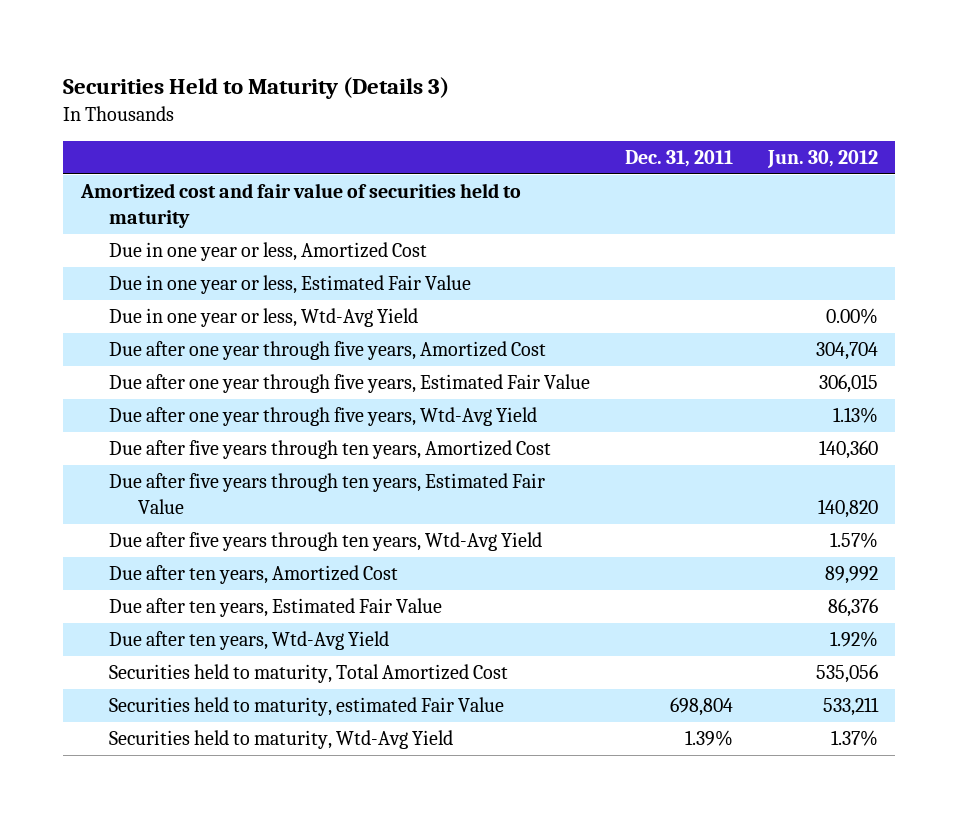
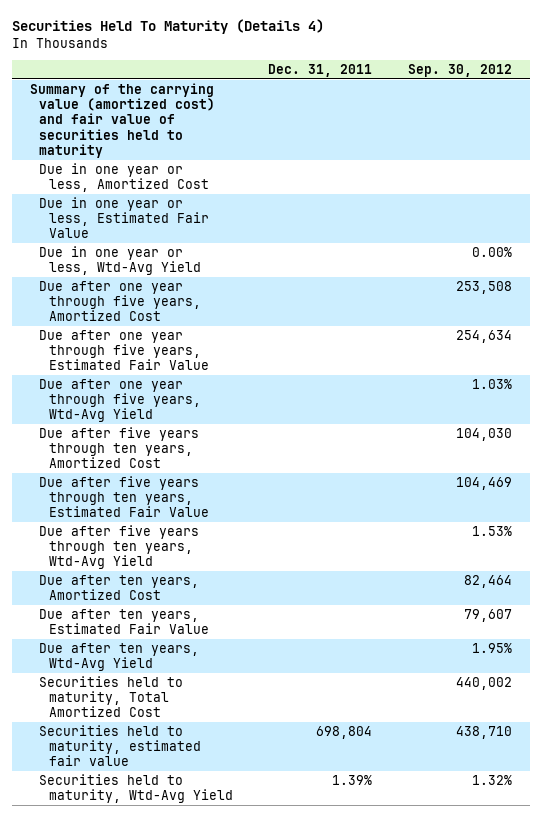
[63,77,450,100] Securities Held to Maturity (Details 3) -> [12,19,325,35] Securities Held To Maturity (Details 4)
[766,150,878,169] Jun. 30, 2012 -> none
none -> [408,63,513,77] Sep. 30, 2012
[79,183,521,229] Amortized cost and fair value of securities held to maturity -> [29,83,216,158] Summary of the carrying value (amortized cost) and fair value of securities held to maturity
[109,697,505,717] Securities held to maturity, estimated Fair Value -> [39,725,201,767] Securities held to maturity, estimated fair value

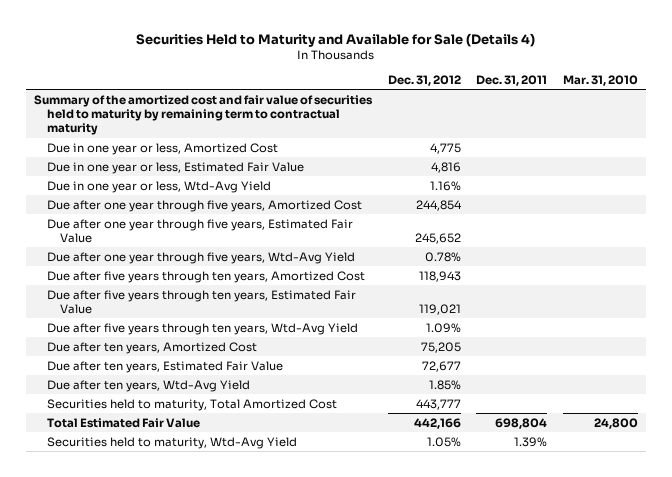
[12,19,325,35] Securities Held To Maturity (Details 4) -> [135,32,535,47] Securities Held to Maturity and Available for Sale (Details 4)
[408,63,513,77] Sep. 30, 2012 -> none
none -> [387,75,461,87] Dec. 31, 2012
none -> [563,75,639,87] Mar. 31, 2010
[29,83,216,158] Summary of the carrying value (amortized cost) and fair value of securities held to maturity -> [33,94,373,136] Summary of the amortized cost and fair value of securities held to maturity by remaining term to contractual maturity
[39,725,201,767] Securities held to maturity, estimated fair value -> [46,417,200,428] Total Estimated Fair Value

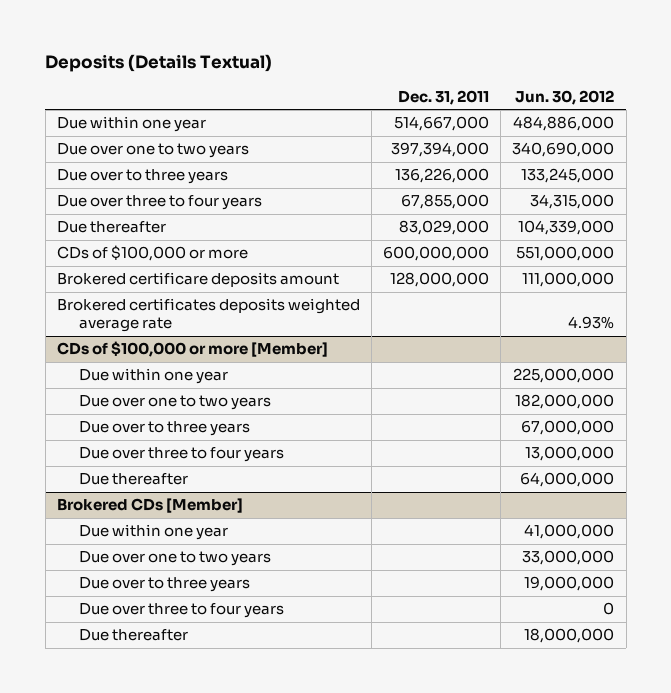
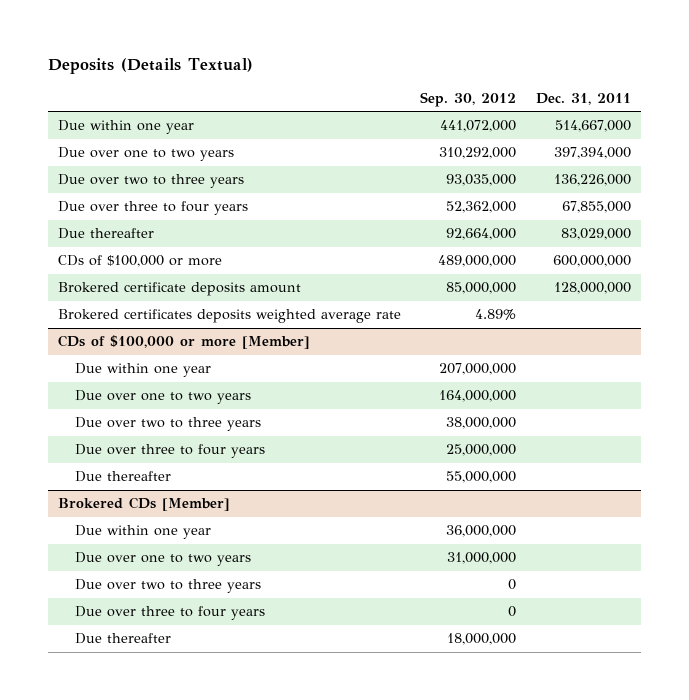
[515,89,615,105] Jun. 30, 2012 -> none
none -> [420,91,517,107] Sep. 30, 2012
[56,169,228,185] Due over to three years -> [57,174,244,189] Due over two to three years
[56,272,339,288] Brokered certificare deposits amount -> [57,282,301,297] Brokered certificate deposits amount
[78,421,250,437] Due over to three years -> [75,417,262,432] Due over two to three years
[78,577,250,593] Due over to three years -> [75,579,262,594] Due over two to three years

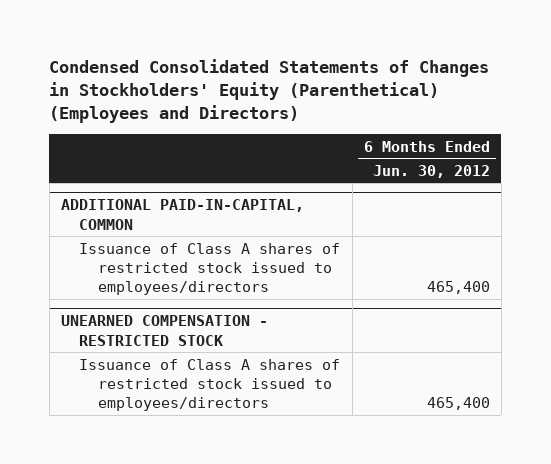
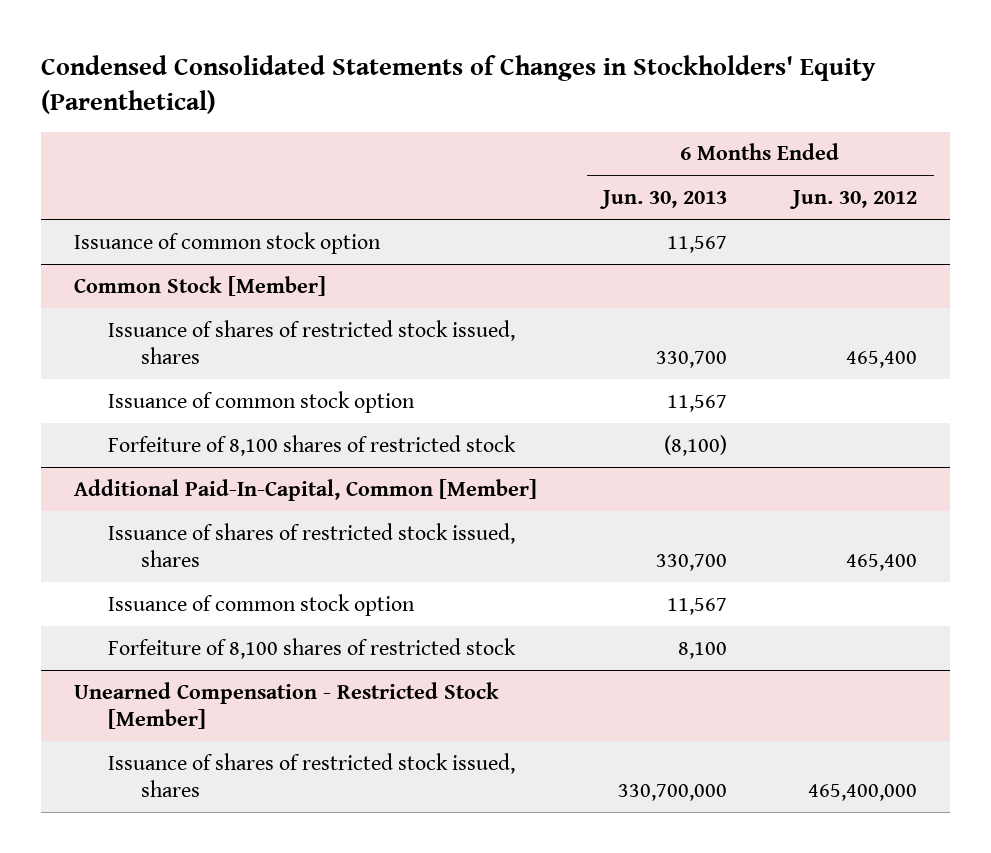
[49,58,490,124] Condensed Consolidated Statements of Changes in Stockholders' Equity (Parenthetical) (Employees and Directors) -> [41,55,877,114] Condensed Consolidated Statements of Changes in Stockholders' Equity (Parenthetical)
none -> [599,190,728,210] Jun. 30, 2013
none -> [74,231,382,254] Issuance of common stock option
none -> [74,275,327,296] Common Stock [Member]
none -> [107,319,515,364] Issuance of shares of restricted stock issued, shares
none -> [107,390,415,413] Issuance of common stock option
none -> [107,434,516,456] Forfeiture of 8,100 shares of restricted stock
[61,199,305,230] ADDITIONAL PAID-IN-CAPITAL, COMMON -> [74,478,538,501] Additional Paid-In-Capital, Common [Member]
[79,242,341,296] Issuance of Class A shares of restricted stock issued to employees/directors -> [107,522,515,567] Issuance of shares of restricted stock issued, shares
none -> [107,593,415,616] Issuance of common stock option
none -> [107,637,516,659] Forfeiture of 8,100 shares of restricted stock
[61,315,269,346] UNEARNED COMPENSATION - RESTRICTED STOCK -> [74,681,500,729] Unearned Compensation - Restricted Stock [Member]
[79,358,341,412] Issuance of Class A shares of restricted stock issued to employees/directors -> [107,752,515,797] Issuance of shares of restricted stock issued, shares
[426,397,490,411] 465,400 -> [808,783,918,801] 465,400,000

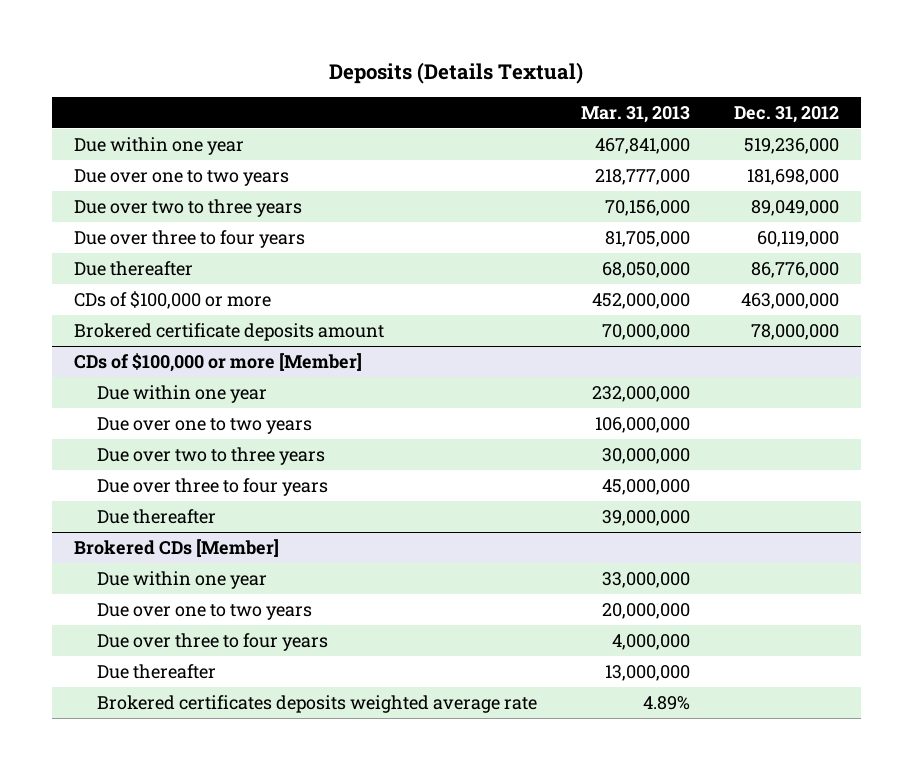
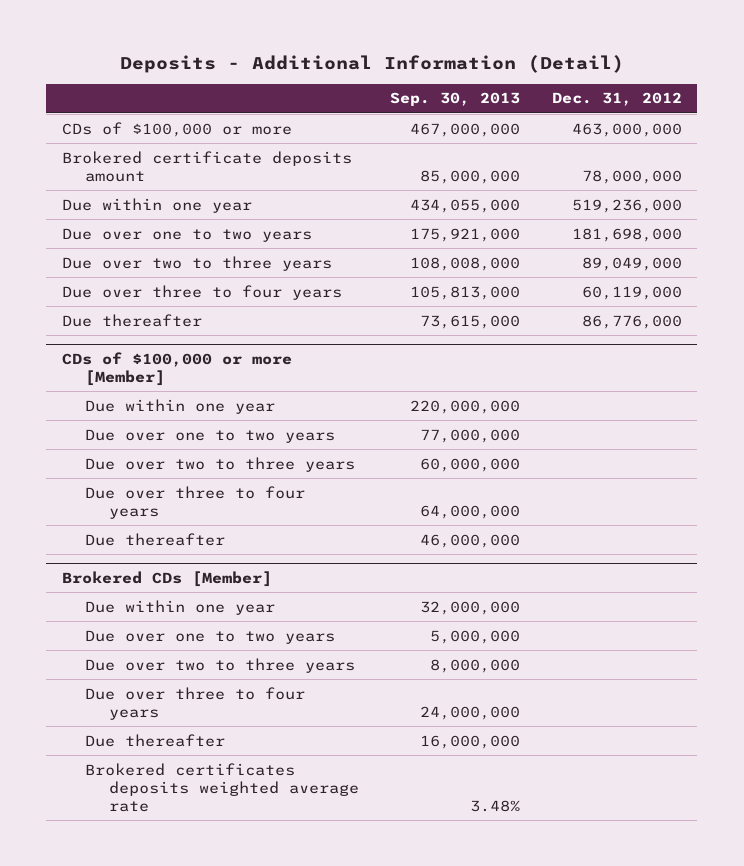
[329,62,584,85] Deposits (Details Textual) -> [119,54,624,73] Deposits - Additional Information (Detail)
[580,105,690,123] Mar. 31, 2013 -> none
none -> [390,92,521,107] Sep. 30, 2013
[73,290,271,309] CDs of $100,000 or more -> [61,121,292,137] CDs of $100,000 or more
[73,322,384,341] Brokered certificate deposits amount -> [61,150,352,182] Brokered certificate deposits amount
none -> [85,657,356,673] Due over two to three years

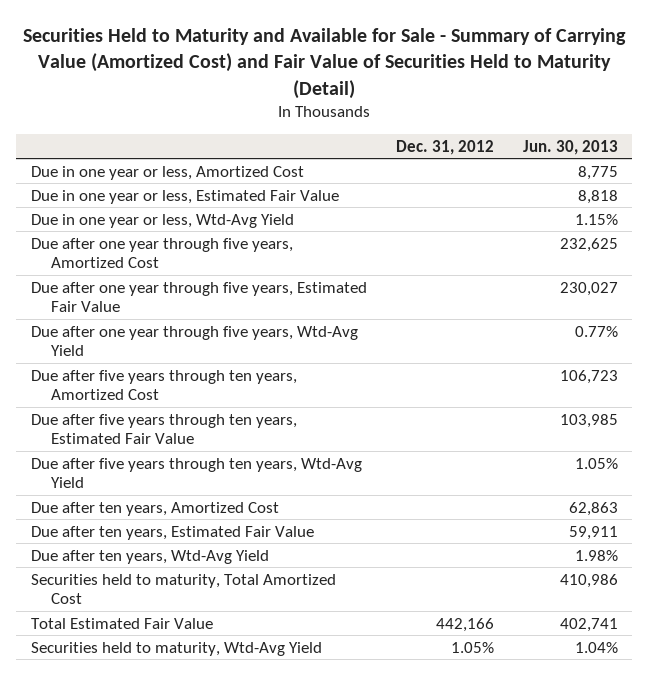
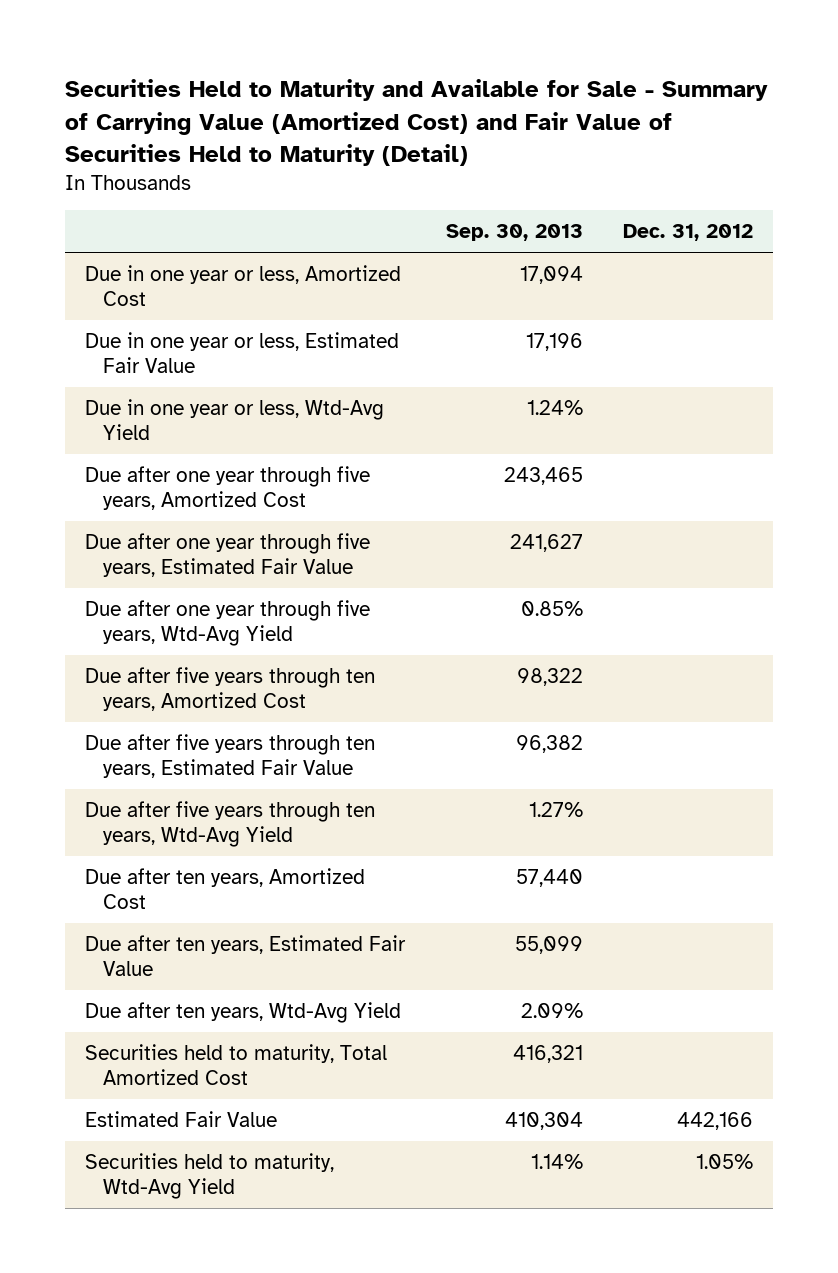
[522,139,618,155] Jun. 30, 2013 -> none
none -> [445,224,583,242] Sep. 30, 2013
[30,617,213,629] Total Estimated Fair Value -> [85,1110,278,1127] Estimated Fair Value

